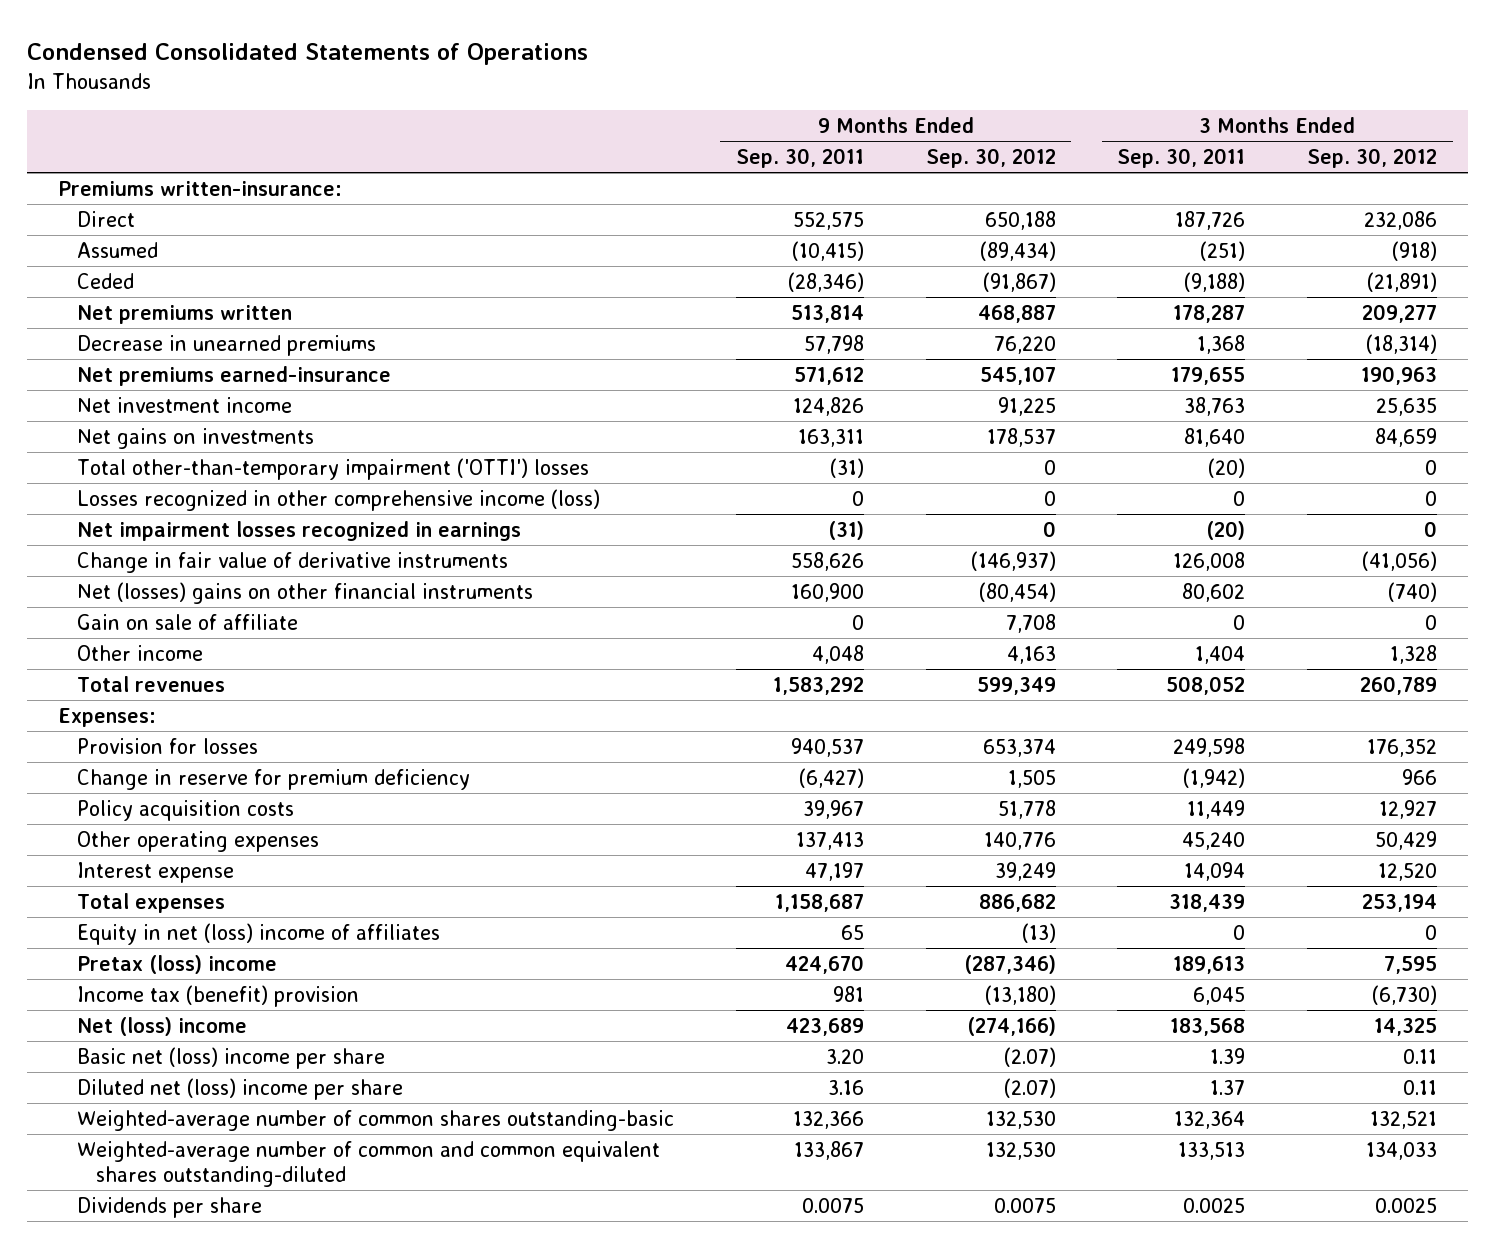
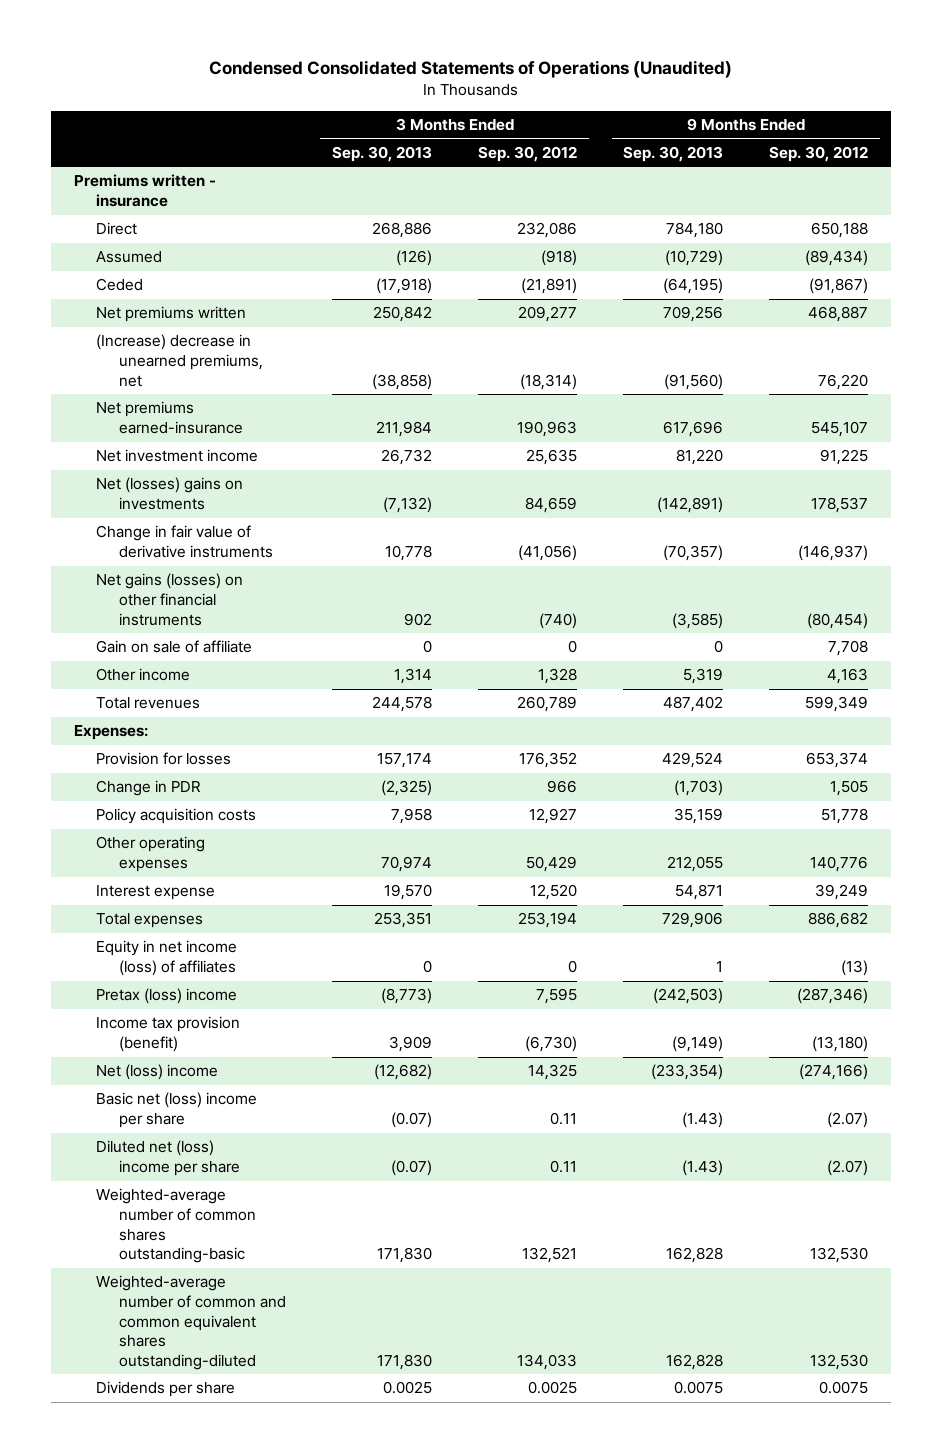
[27,43,589,66] Condensed Consolidated Statements of Operations -> [208,60,732,79] Condensed Consolidated Statements of Operations (Unaudited)
[735,147,864,168] Sep. 30, 2011 -> none
[1117,147,1246,168] Sep. 30, 2011 -> none
none -> [331,145,432,162] Sep. 30, 2013
none -> [623,145,724,162] Sep. 30, 2013
[58,180,343,196] Premiums written-insurance: -> [73,174,216,208] Premiums written - insurance
[76,334,376,356] Decrease in unearned premiums -> [96,334,263,387] (Increase) decrease in unearned premiums, net
[76,457,589,480] Total other-than-temporary impairment ('OTTI') losses -> none
[76,488,600,511] Losses recognized in other comprehensive income (loss) -> none
[76,520,521,541] Net impairment losses recognized in earnings -> none
[76,427,314,449] Net gains on investments -> [96,477,244,511] Net (losses) gains on investments
[76,581,533,604] Net (losses) gains on other financial instruments -> [96,573,244,626] Net gains (losses) on other financial instruments
[76,768,470,790] Change in reserve for premium deficiency -> [96,780,202,797] Change in PDR
[76,922,440,945] Equity in net (loss) income of affiliates -> [96,940,238,977] Equity in net income (loss) of affiliates
[76,984,359,1007] Income tax (benefit) provision -> [96,1016,241,1053] Income tax provision (benefit)

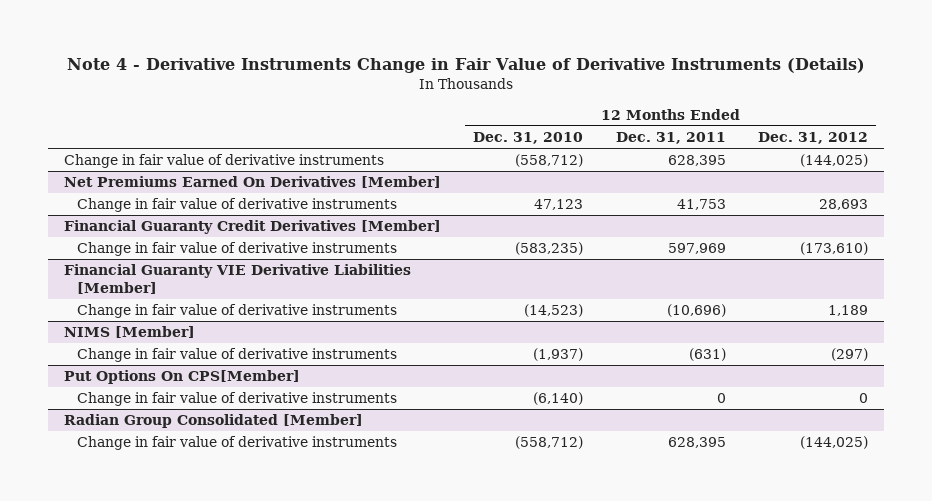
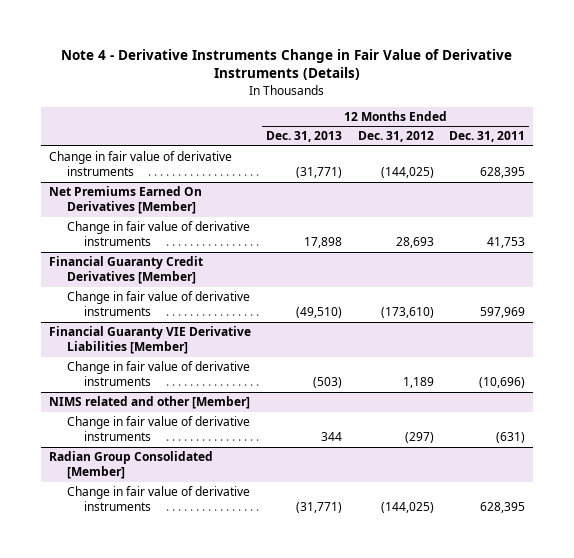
[473,132,584,145] Dec. 31, 2010 -> none
none -> [266,131,343,143] Dec. 31, 2013
[64,326,196,339] NIMS [Member] -> none
none -> [48,396,250,410] NIMS related and other [Member]
[64,370,301,385] Put Options On CPS[Member] -> none
[76,392,397,407] Change in fair value of derivative instruments -> none

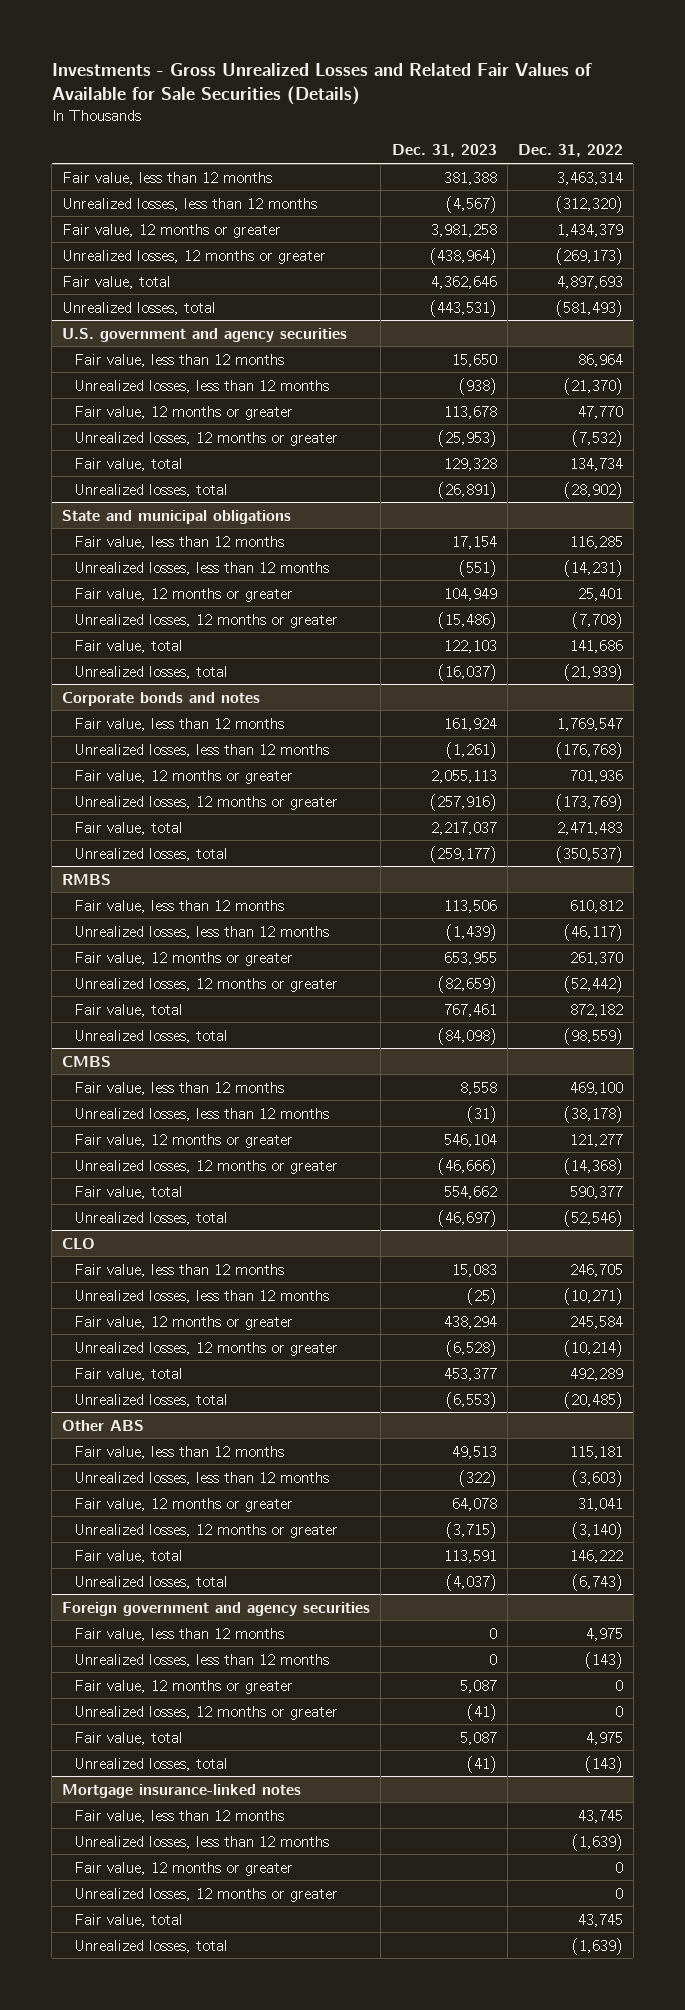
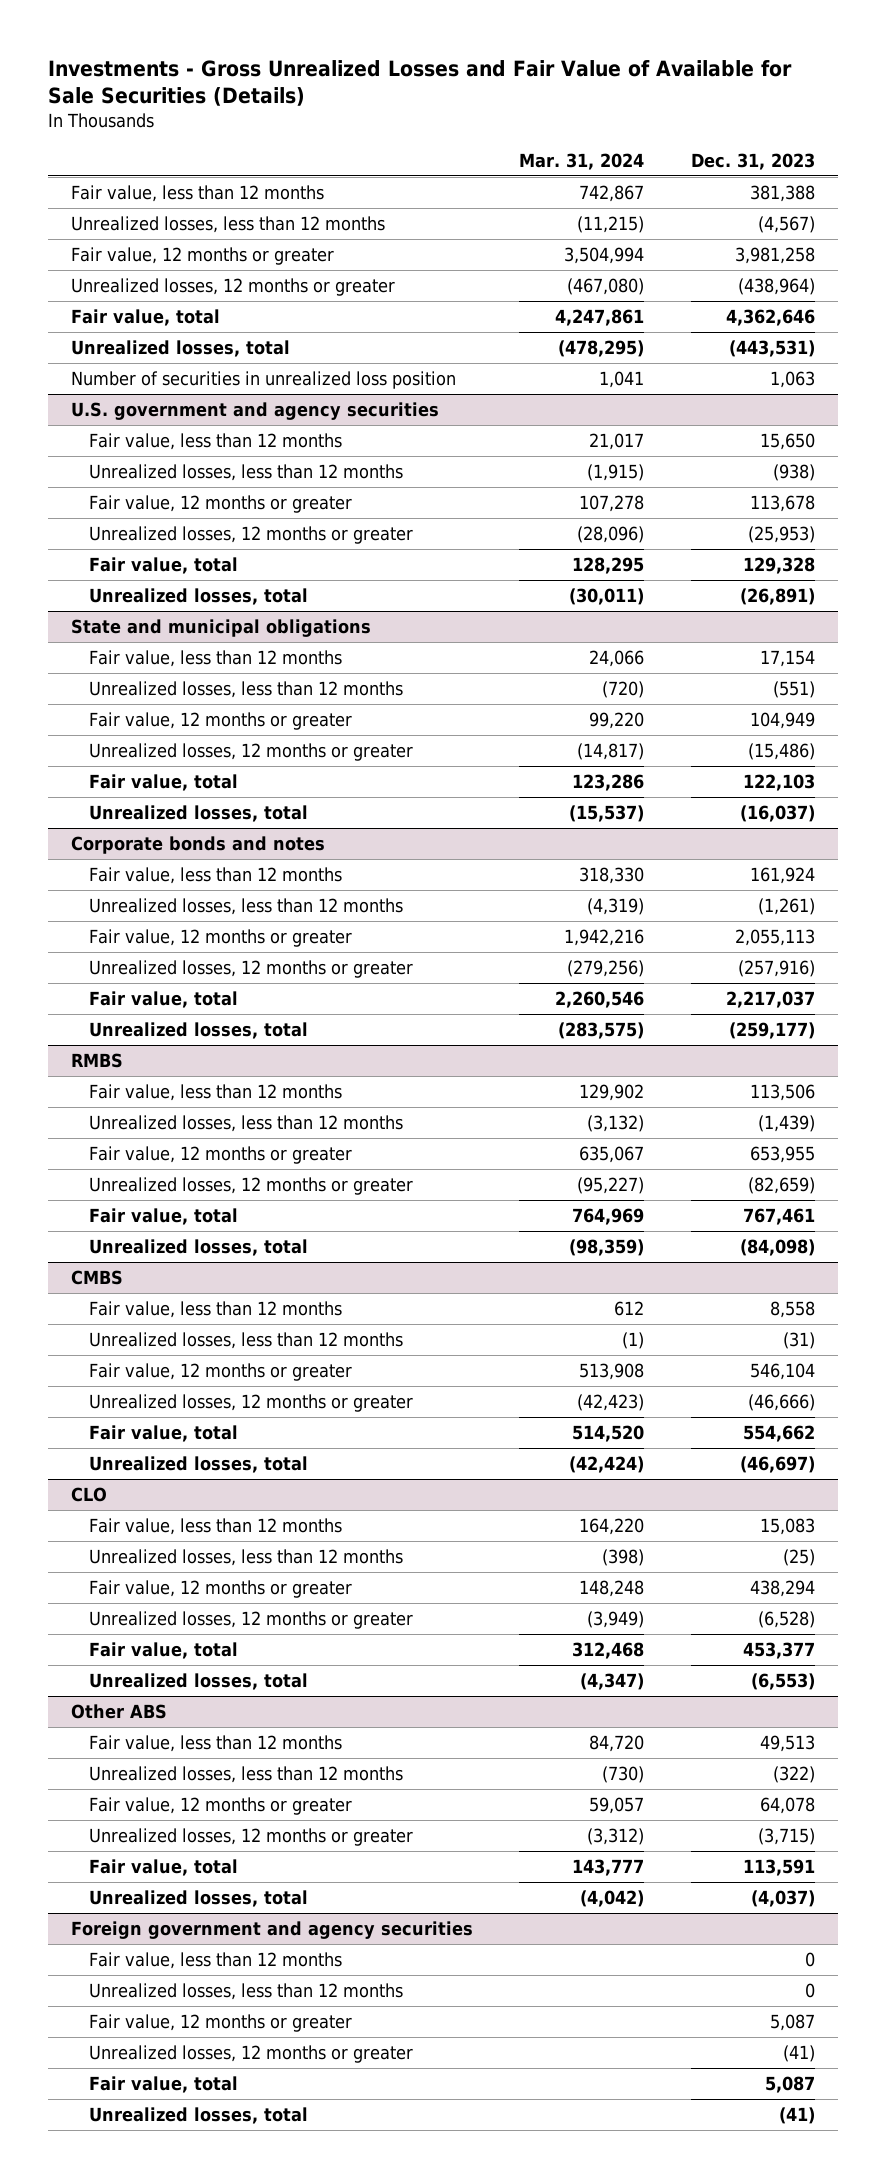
[51,62,592,106] Investments - Gross Unrealized Losses and Related Fair Values of Available for Sale Securities (Details) -> [48,59,793,107] Investments - Gross Unrealized Losses and Fair Value of Available for Sale Securities (Details)
[517,144,623,158] Dec. 31, 2022 -> none
none -> [519,152,645,170] Mar. 31, 2024
none -> [71,371,457,390] Number of securities in unrealized loss position
[62,1783,302,1798] Mortgage insurance-linked notes -> none
[73,1809,284,1823] Fair value, less than 12 months -> none
[73,1835,329,1849] Unrealized losses, less than 12 months -> none
[73,1861,293,1876] Fair value, 12 months or greater -> none
[73,1887,338,1902] Unrealized losses, 12 months or greater -> none
[73,1913,183,1927] Fair value, total -> none
[73,1939,228,1953] Unrealized losses, total -> none

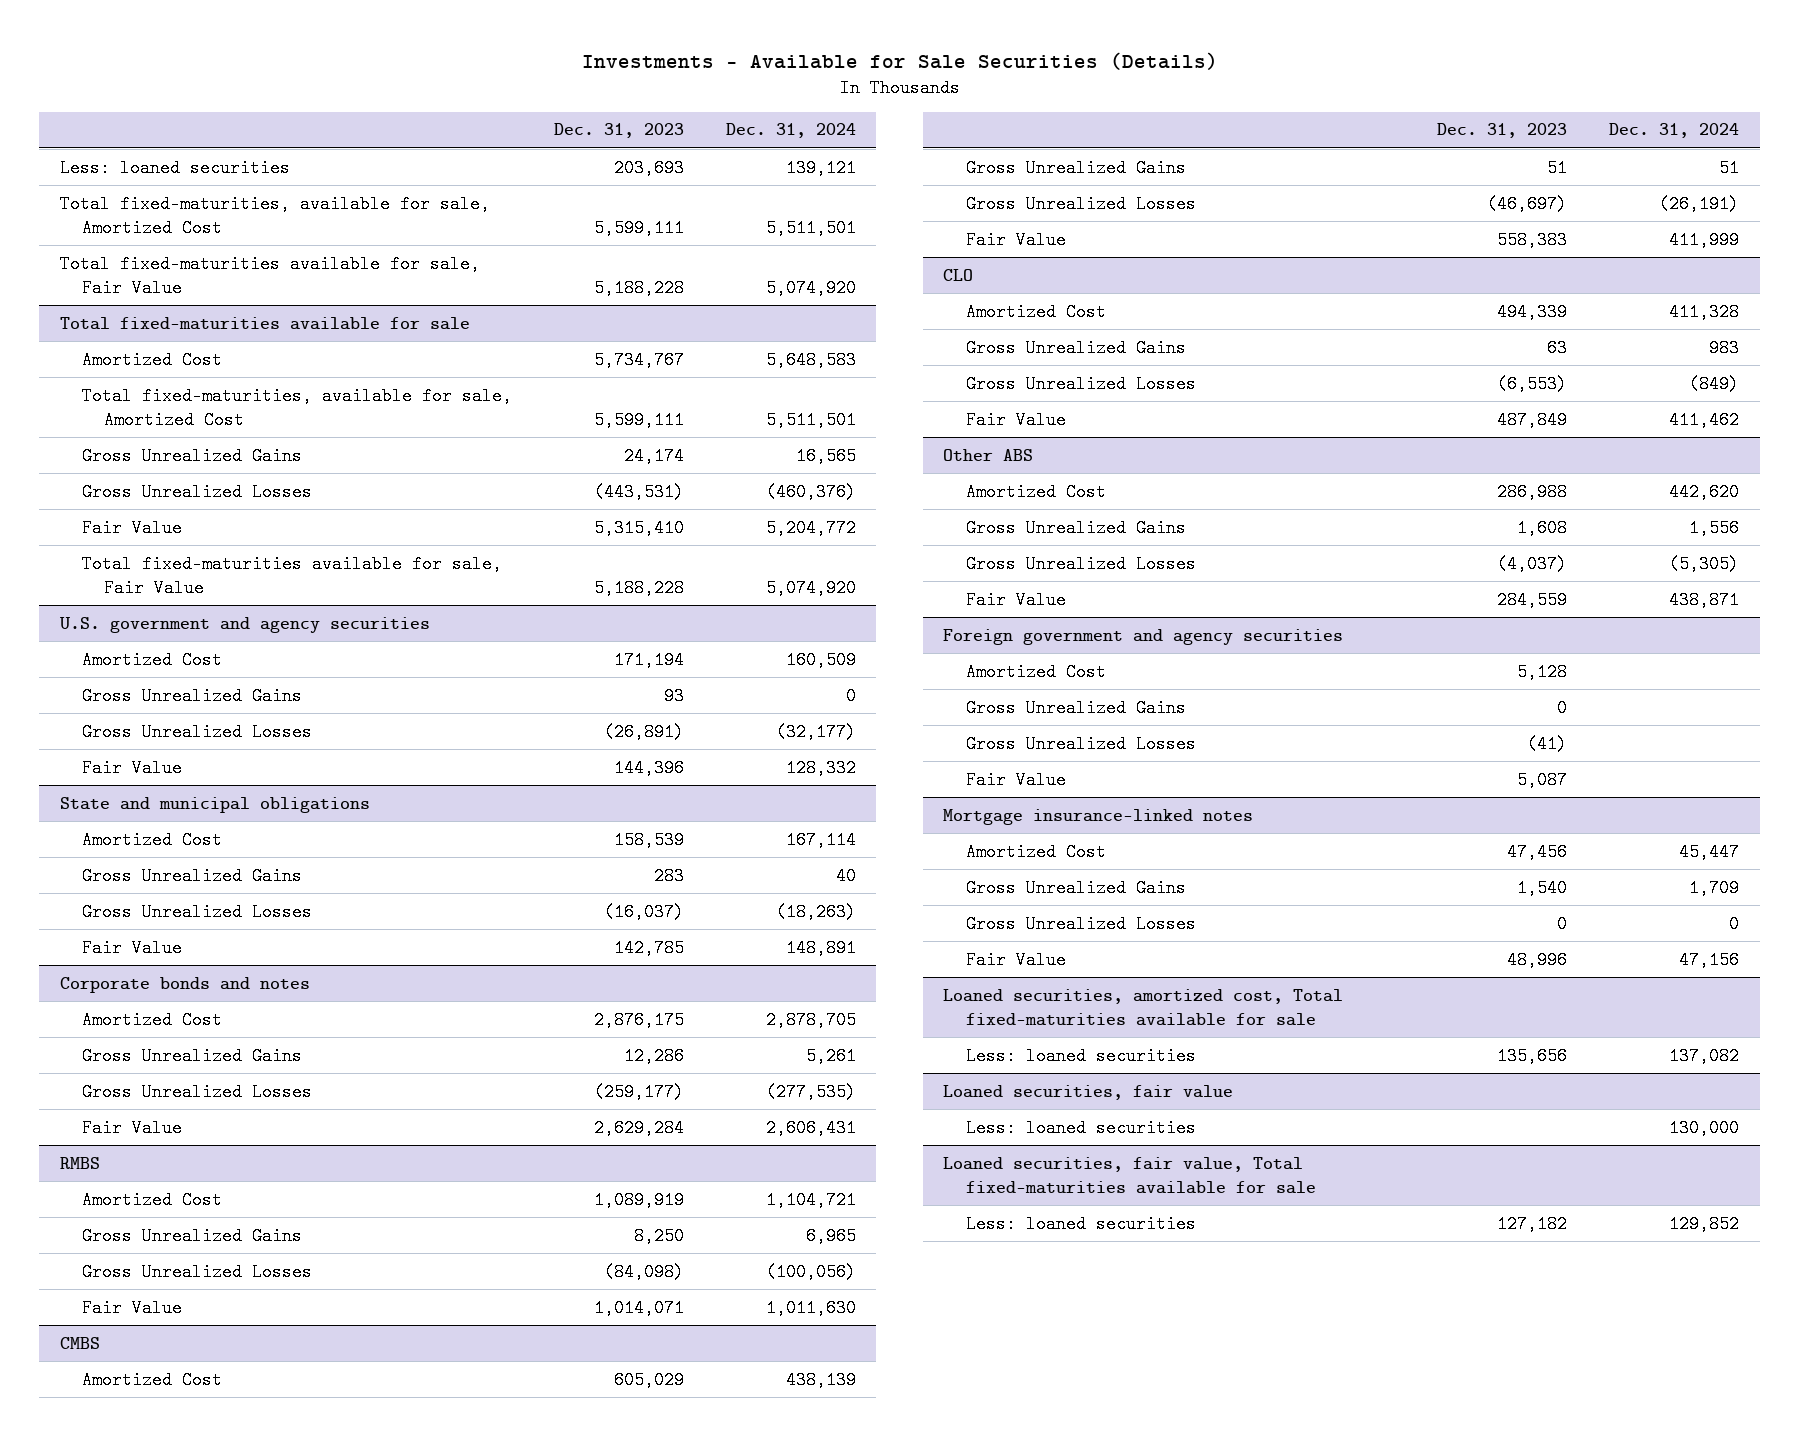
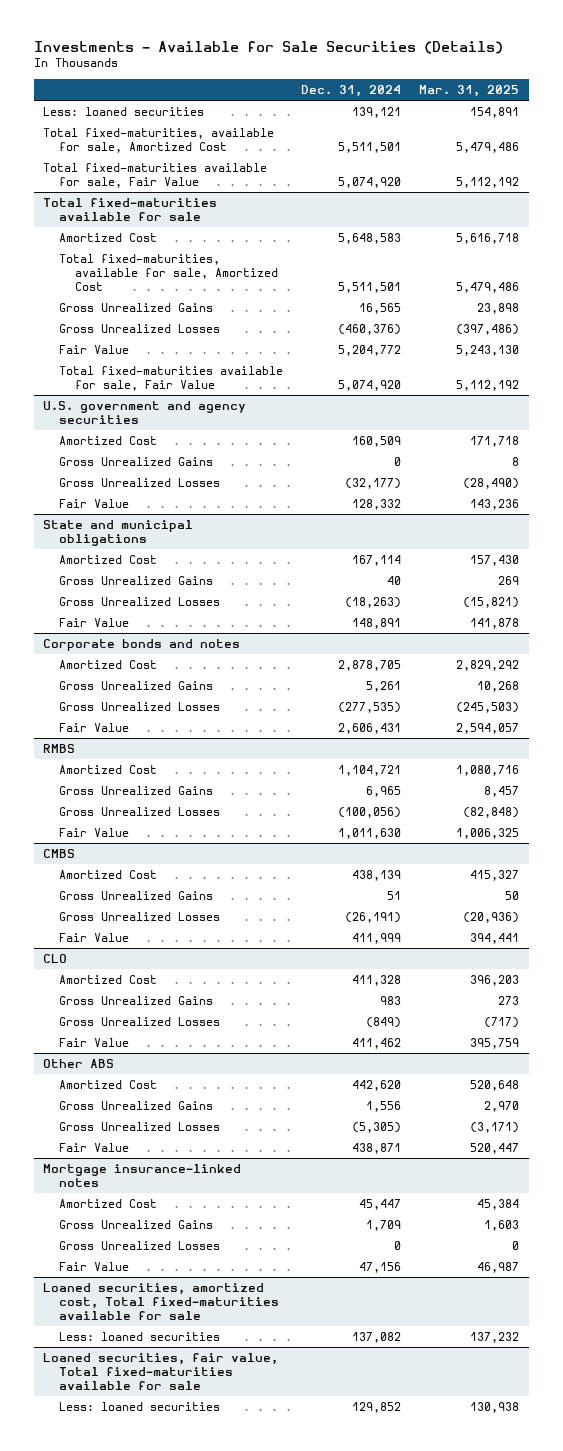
[553,123,684,139] Dec. 31, 2023 -> none
none -> [419,84,520,97] Mar. 31, 2025
[943,628,1344,645] Foreign government and agency securities -> none
[965,662,1106,681] Amortized Cost -> none
[965,698,1186,717] Gross Unrealized Gains -> none
[965,734,1196,753] Gross Unrealized Losses -> none
[965,770,1066,789] Fair Value -> none
[943,1084,1234,1100] Loaned securities, fair value -> none
[965,1118,1196,1137] Less: loaned securities -> none

